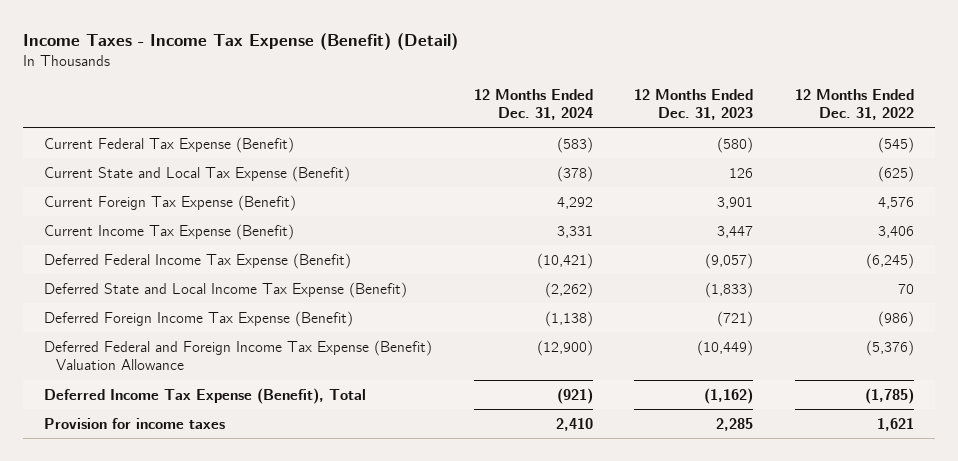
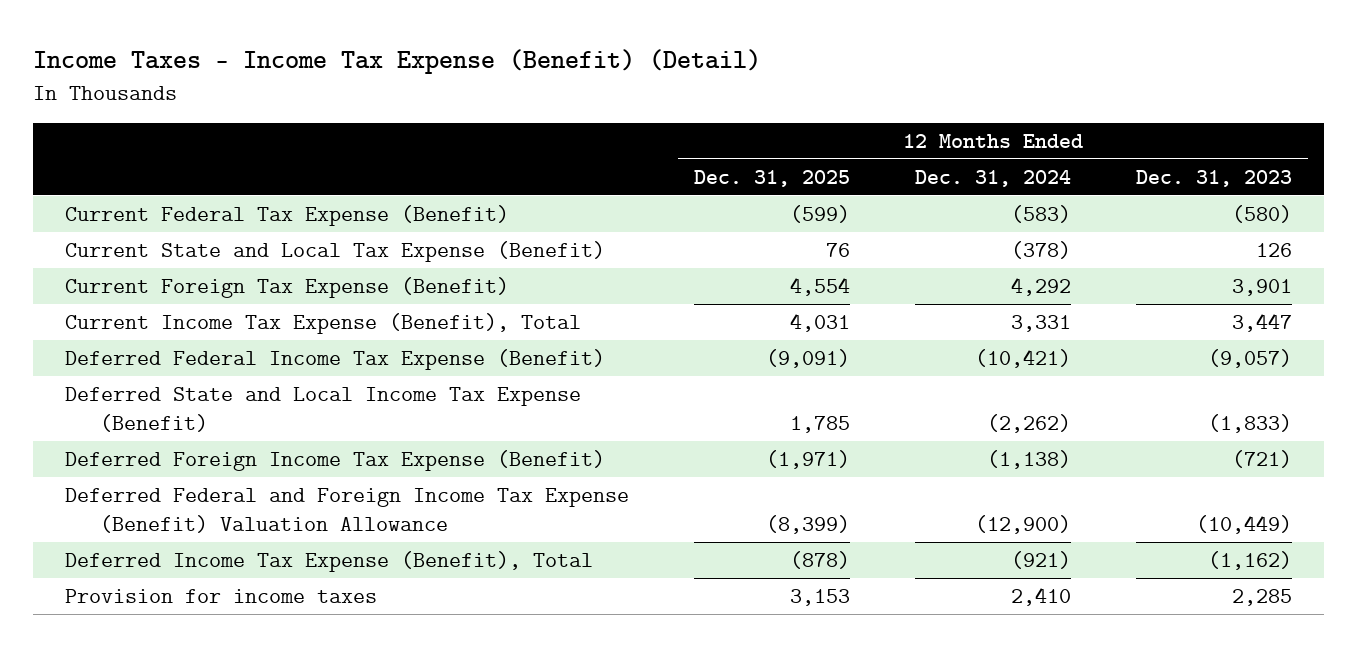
[795,88,915,121] 12 Months Ended Dec. 31, 2022 -> none
none -> [693,169,850,187] Dec. 31, 2025
[44,223,295,240] Current Income Tax Expense (Benefit) -> [64,313,581,335] Current Income Tax Expense (Benefit), Total

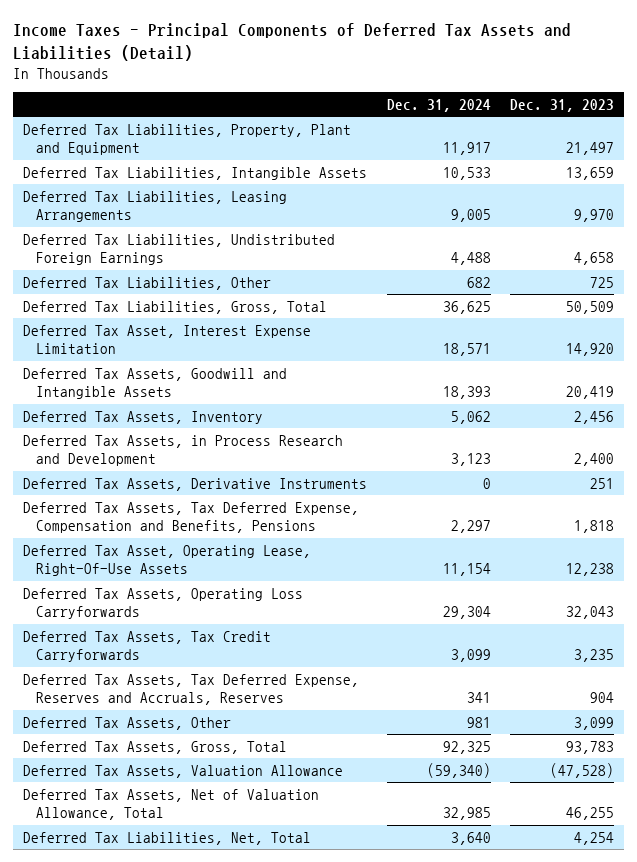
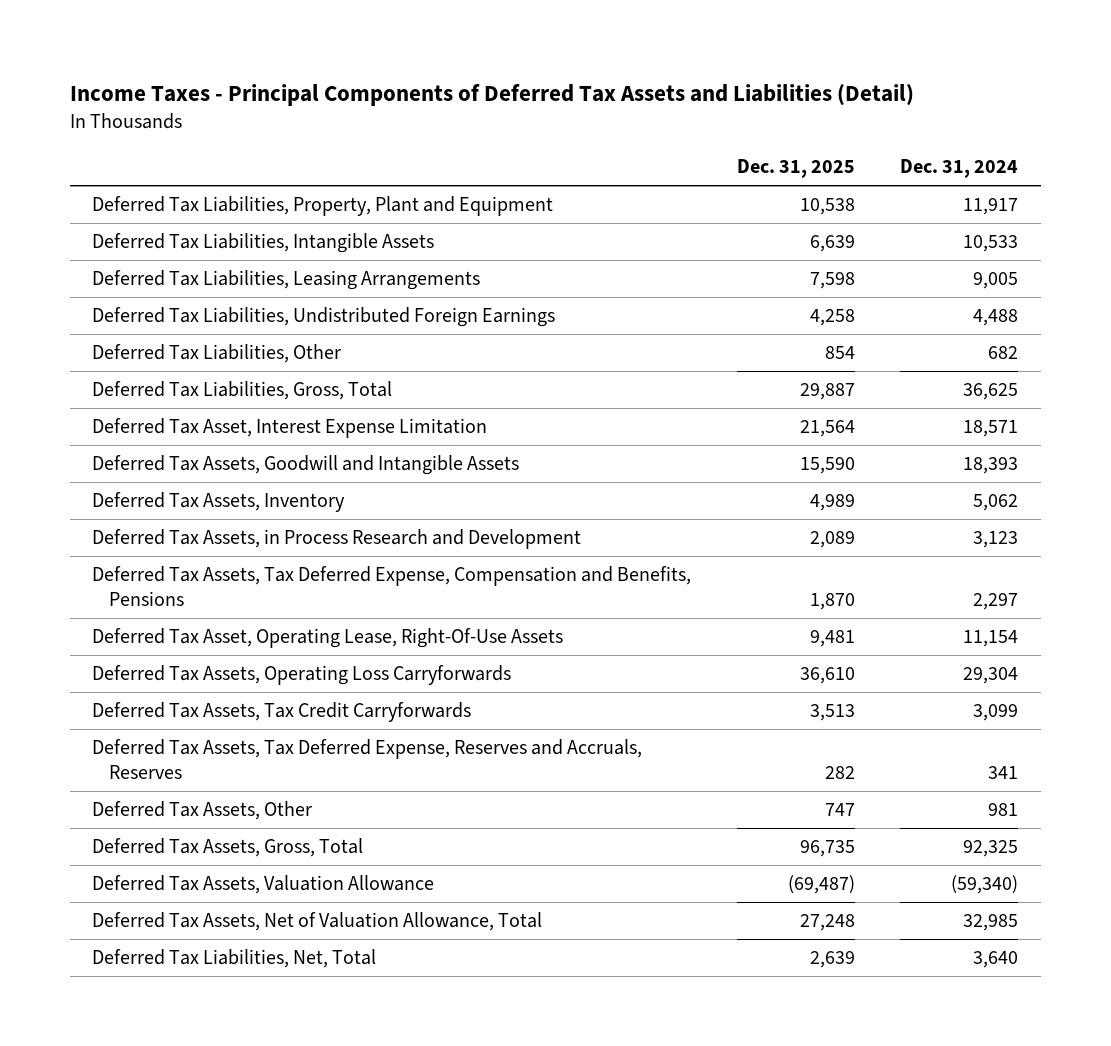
[510,98,615,112] Dec. 31, 2023 -> none
none -> [736,158,855,178] Dec. 31, 2025
[22,477,367,491] Deferred Tax Assets, Derivative Instruments -> none

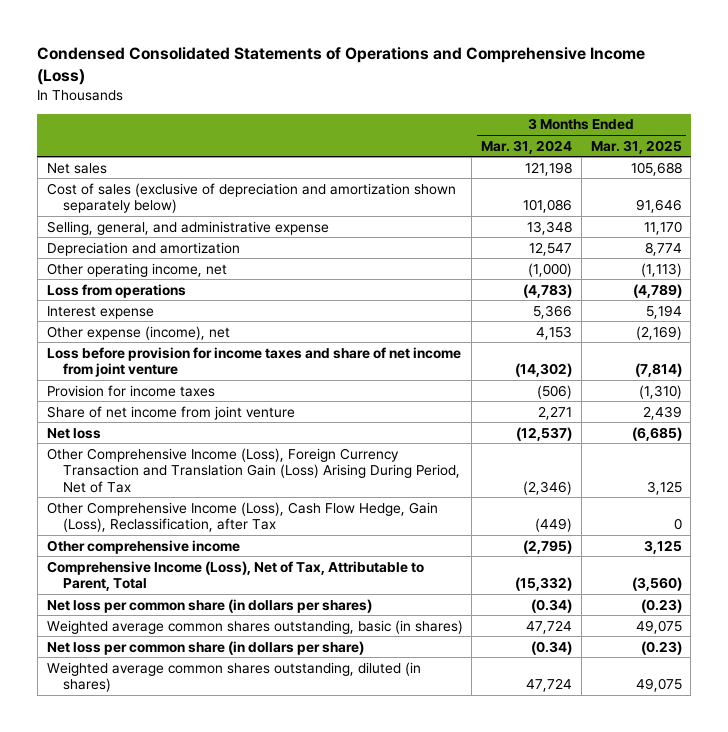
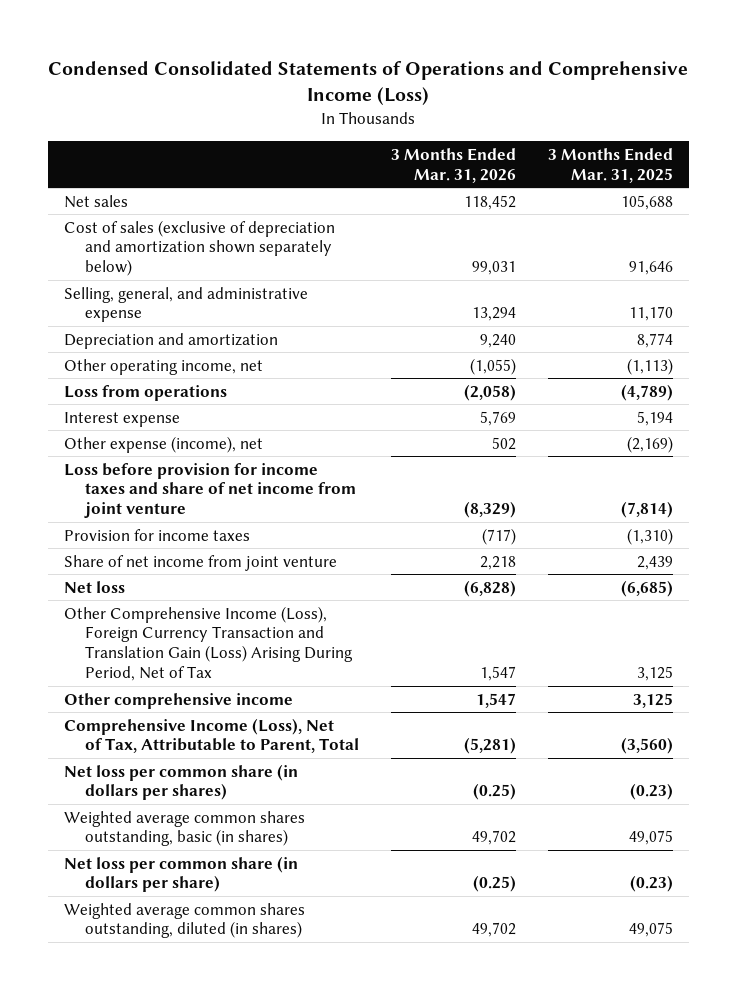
[481,139,573,154] Mar. 31, 2024 -> none
none -> [391,147,517,183] 3 Months Ended Mar. 31, 2026
[46,501,438,533] Other Comprehensive Income (Loss), Cash Flow Hedge, Gain (Loss), Reclassification, after Tax -> none

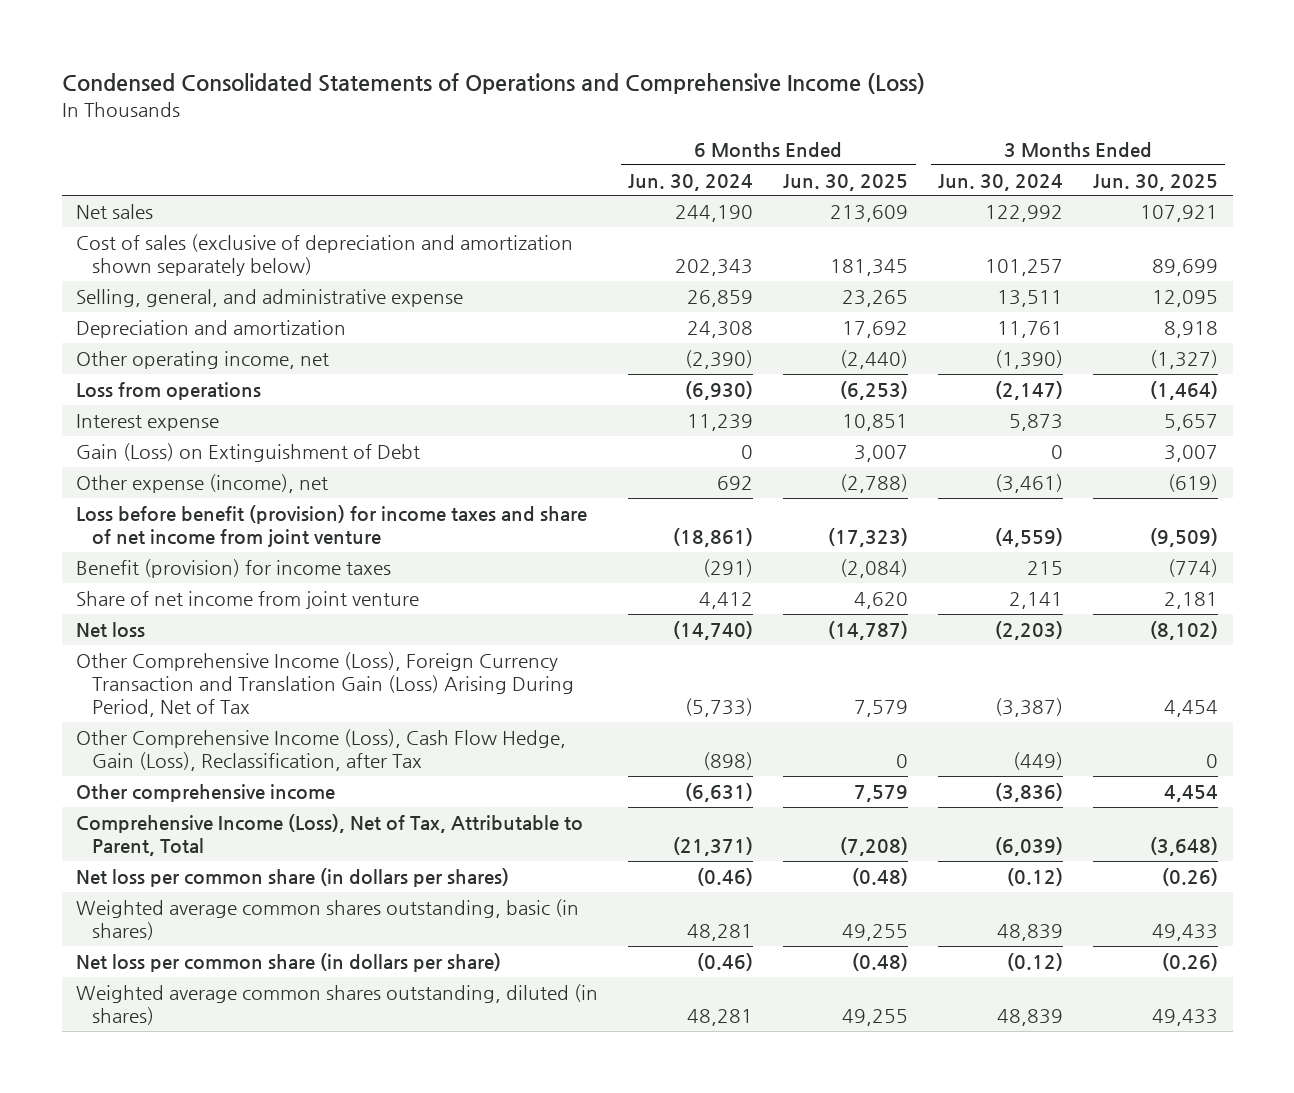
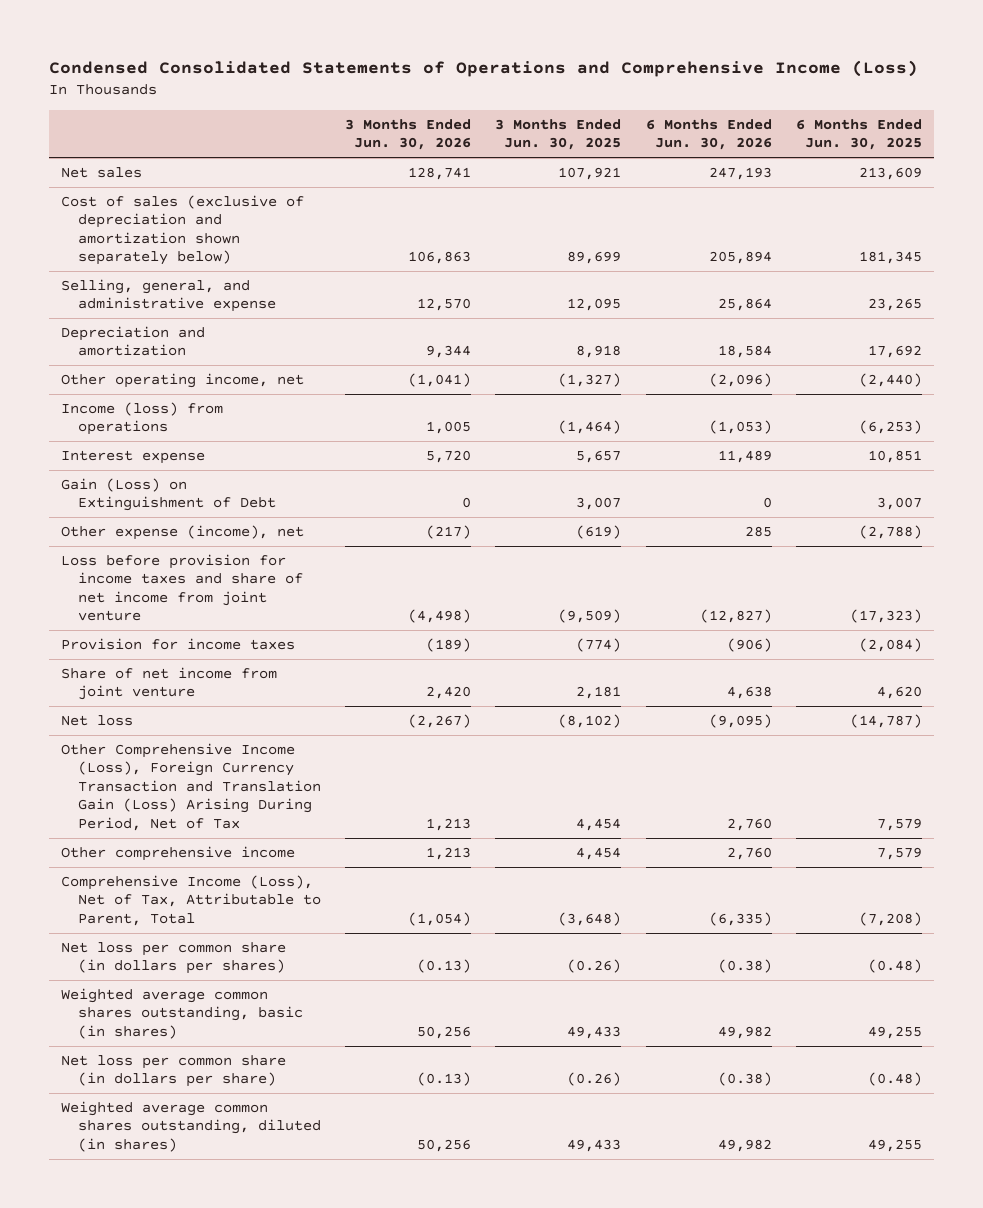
[628,173,754,191] Jun. 30, 2024 -> none
[937,173,1063,191] Jun. 30, 2024 -> none
none -> [345,118,472,151] 3 Months Ended Jun. 30, 2026
none -> [645,118,772,151] 6 Months Ended Jun. 30, 2026
[76,381,262,400] Loss from operations -> [60,401,223,436] Income (loss) from operations
[76,504,588,548] Loss before benefit (provision) for income taxes and share of net income from joint venture -> [60,553,303,622] Loss before provision for income taxes and share of net income from joint venture
[76,558,392,578] Benefit (provision) for income taxes -> [60,637,295,650] Provision for income taxes
[76,728,567,772] Other Comprehensive Income (Loss), Cash Flow Hedge, Gain (Loss), Reclassification, after Tax -> none

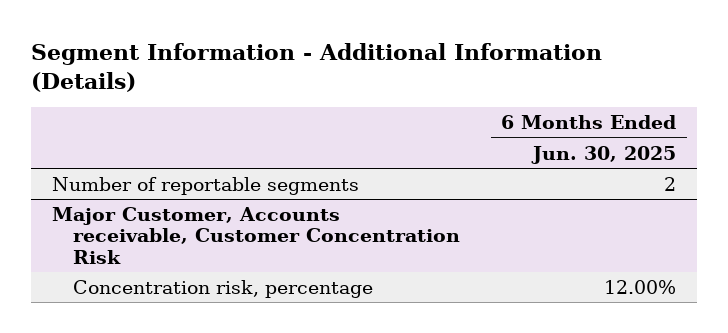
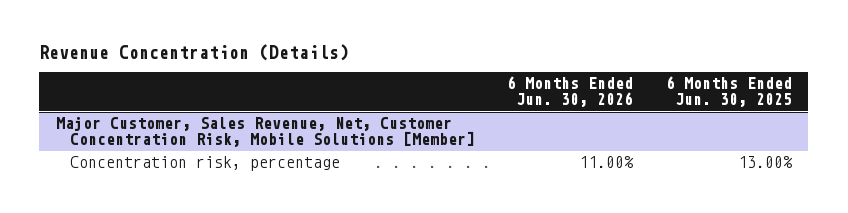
[31,42,603,92] Segment Information - Additional Information (Details) -> [39,44,350,62] Revenue Concentration (Details)
none -> [507,76,634,108] 6 Months Ended Jun. 30, 2026
[51,176,359,195] Number of reportable segments -> none
[51,206,461,264] Major Customer, Accounts receivable, Customer Concentration Risk -> none
none -> [55,116,475,148] Major Customer, Sales Revenue, Net, Customer Concentration Risk, Mobile Solutions [Member]
[604,279,677,294] 12.00% -> [738,156,794,169] 13.00%

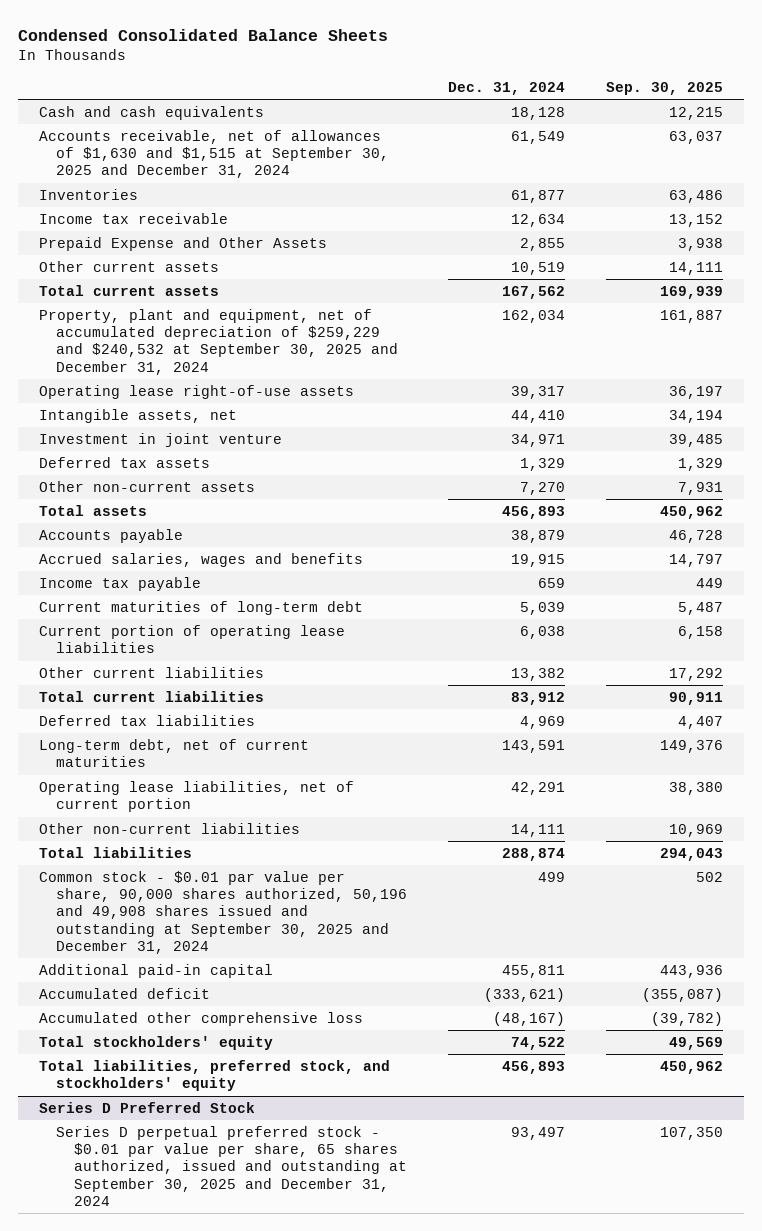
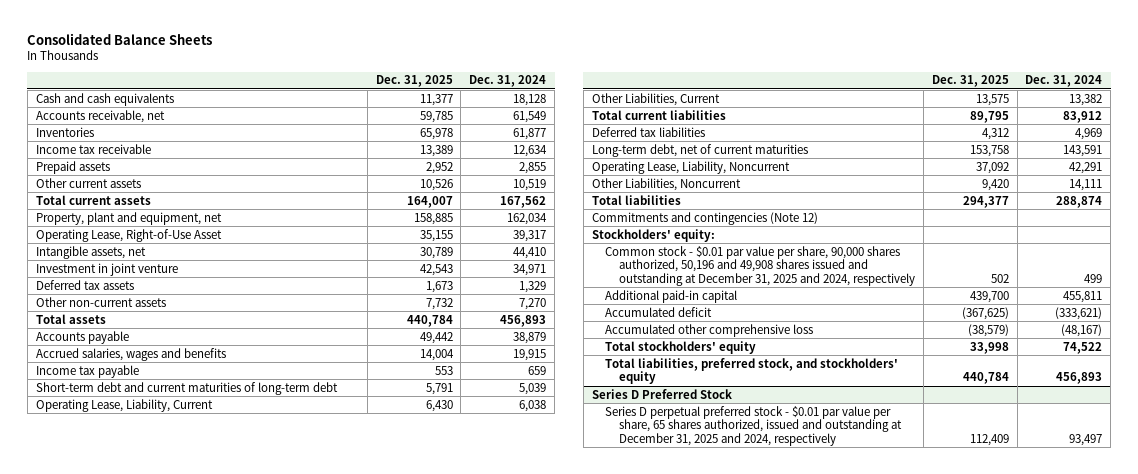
[18,28,389,41] Condensed Consolidated Balance Sheets -> [27,32,213,45] Consolidated Balance Sheets
[606,81,724,95] Sep. 30, 2025 -> none
none -> [375,75,453,88] Dec. 31, 2025
[38,129,390,179] Accounts receivable, net of allowances of $1,630 and $1,515 at September 30, 2025 and December 31, 2024 -> [35,109,165,123] Accounts receivable, net
[38,236,327,251] Prepaid Expense and Other Assets -> [35,160,110,174] Prepaid assets
[38,308,399,375] Property, plant and equipment, net of accumulated depreciation of $259,229 and $240,532 at September 30, 2025 and December 31, 2024 -> [35,211,222,225] Property, plant and equipment, net
[38,384,354,399] Operating lease right-of-use assets -> [35,228,222,242] Operating Lease, Right-of-Use Asset
[38,600,363,615] Current maturities of long-term debt -> [35,381,338,395] Short-term debt and current maturities of long-term debt
[38,624,345,654] Current portion of operating lease liabilities -> [35,398,213,412] Operating Lease, Liability, Current
[38,666,264,678] Other current liabilities -> [591,92,720,106] Other Liabilities, Current
[38,780,354,813] Operating lease liabilities, net of current portion -> [591,160,790,174] Operating Lease, Liability, Noncurrent
[38,822,300,834] Other non-current liabilities -> [591,177,741,191] Other Liabilities, Noncurrent
none -> [591,211,818,225] Commitments and contingencies (Note 12)
none -> [591,228,715,242] Stockholders' equity:
[38,870,408,954] Common stock - $0.01 par value per share, 90,000 shares authorized, 50,196 and 49,908 shares issued and outstanding at September 30, 2025 and December 31, 2024 -> [605,245,915,287] Common stock - $0.01 par value per share, 90,000 shares authorized, 50,196 and 49,908 shares issued and outstanding at December 31, 2025 and 2024, respectively
[56,1125,407,1206] Series D perpetual preferred stock - $0.01 par value per share, 65 shares authorized, issued and outstanding at September 30, 2025 and December 31, 2024 -> [605,405,902,447] Series D perpetual preferred stock - $0.01 par value per share, 65 shares authorized, issued and outstanding at December 31, 2025 and 2024, respectively

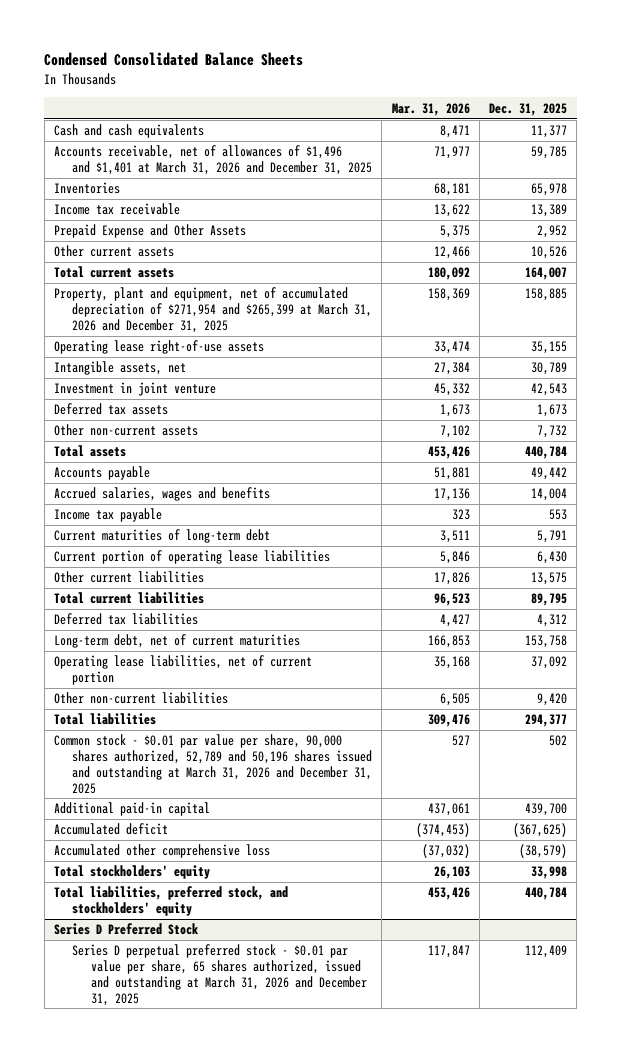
[27,32,213,45] Consolidated Balance Sheets -> [44,52,304,67] Condensed Consolidated Balance Sheets
[469,75,547,88] Dec. 31, 2024 -> none
none -> [391,102,470,116] Mar. 31, 2026
[35,109,165,123] Accounts receivable, net -> [53,145,373,176] Accounts receivable, net of allowances of $1,496 and $1,401 at March 31, 2026 and December 31, 2025
[35,160,110,174] Prepaid assets -> [53,224,246,239] Prepaid Expense and Other Assets
[35,211,222,225] Property, plant and equipment, net -> [53,287,373,333] Property, plant and equipment, net of accumulated depreciation of $271,954 and $265,399 at March 31, 2026 and December 31, 2025
[35,228,222,242] Operating Lease, Right-of-Use Asset -> [53,340,264,355] Operating lease right-of-use assets
[35,381,338,395] Short-term debt and current maturities of long-term debt -> [53,529,270,544] Current maturities of long-term debt
[35,398,213,412] Operating Lease, Liability, Current -> [53,550,330,565] Current portion of operating lease liabilities
[591,92,720,106] Other Liabilities, Current -> [53,571,204,584] Other current liabilities
[591,160,790,174] Operating Lease, Liability, Noncurrent -> [53,655,312,686] Operating lease liabilities, net of current portion
[591,177,741,191] Other Liabilities, Noncurrent -> [53,692,228,705] Other non-current liabilities
[591,211,818,225] Commitments and contingencies (Note 12) -> none
[591,228,715,242] Stockholders' equity: -> none
[605,245,915,287] Common stock - $0.01 par value per share, 90,000 shares authorized, 50,196 and 49,908 shares issued and outstanding at December 31, 2025 and 2024, respectively -> [53,734,373,794] Common stock - $0.01 par value per share, 90,000 shares authorized, 52,789 and 50,196 shares issued and outstanding at March 31, 2026 and December 31, 2025
[605,405,902,447] Series D perpetual preferred stock - $0.01 par value per share, 65 shares authorized, issued and outstanding at December 31, 2025 and 2024, respectively -> [72,944,367,1006] Series D perpetual preferred stock - $0.01 par value per share, 65 shares authorized, issued and outstanding at March 31, 2026 and December 31, 2025

